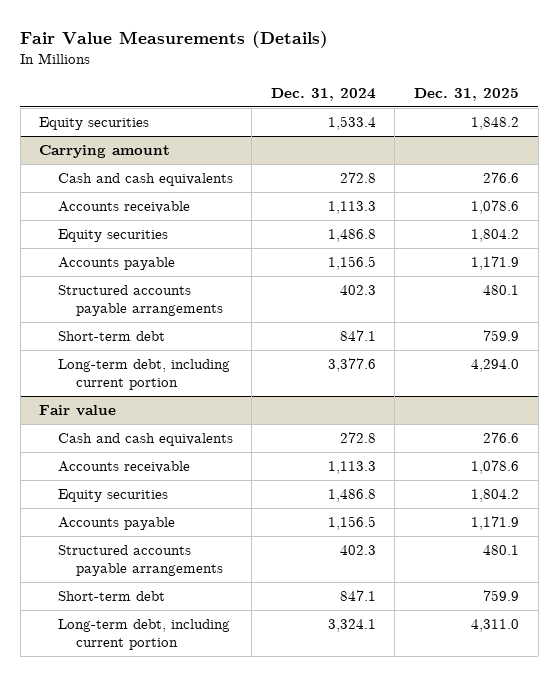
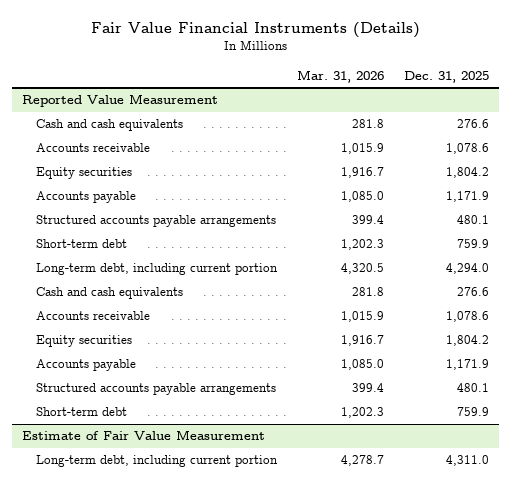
[20,30,329,48] Fair Value Measurements (Details) -> [90,21,420,38] Fair Value Financial Instruments (Details)
[270,88,376,102] Dec. 31, 2024 -> none
none -> [297,69,385,83] Mar. 31, 2026
[39,117,150,131] Equity securities -> none
[39,145,171,159] Carrying amount -> [22,94,219,108] Reported Value Measurement
[39,405,117,417] Fair value -> none
none -> [22,430,266,441] Estimate of Fair Value Measurement

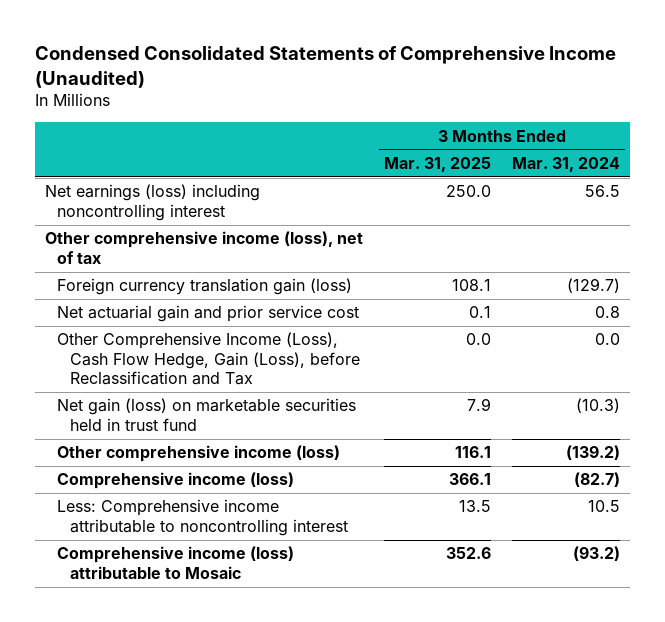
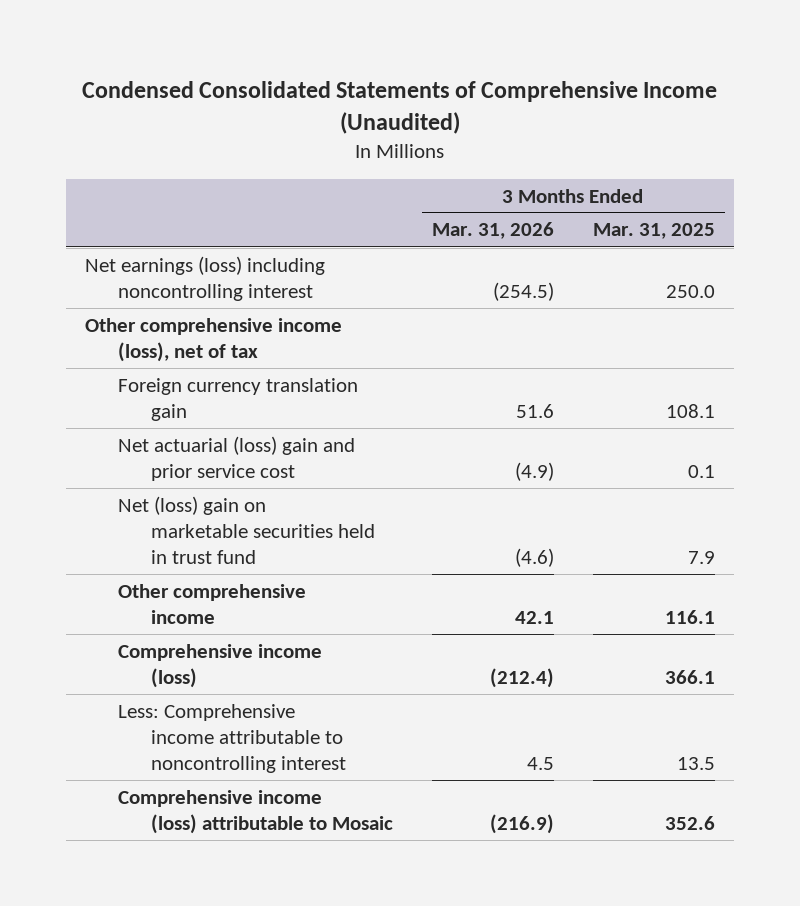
[511,156,620,172] Mar. 31, 2024 -> none
none -> [431,222,554,240] Mar. 31, 2026
[57,332,360,386] Other Comprehensive Income (Loss), Cash Flow Hedge, Gain (Loss), before Reclassification and Tax -> none
[57,278,353,296] Foreign currency translation gain (loss) -> [117,377,358,421] Foreign currency translation gain
[57,305,360,323] Net actuarial gain and prior service cost -> [117,435,355,481] Net actuarial (loss) gain and prior service cost
[57,398,357,431] Net gain (loss) on marketable securities held in trust fund -> [117,495,375,565] Net (loss) gain on marketable securities held in trust fund
[57,445,341,463] Other comprehensive income (loss) -> [117,583,306,624] Other comprehensive income

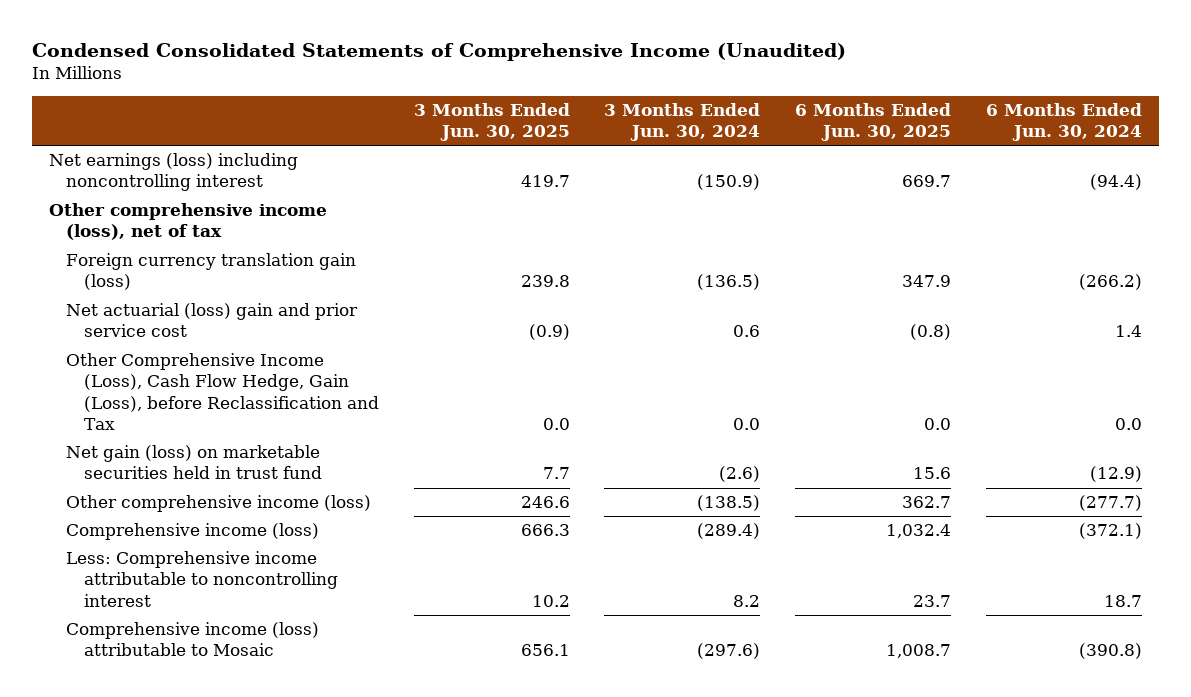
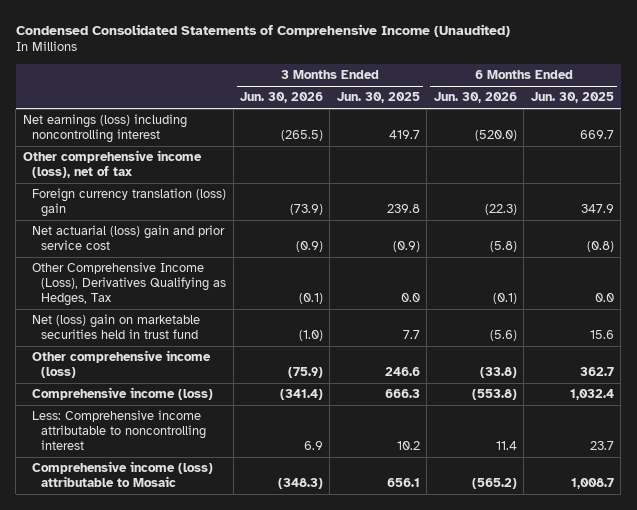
[604,102,761,142] 3 Months Ended Jun. 30, 2024 -> none
[985,102,1142,142] 6 Months Ended Jun. 30, 2024 -> none
none -> [240,92,324,104] Jun. 30, 2026
none -> [433,92,517,104] Jun. 30, 2026
[66,253,357,291] Foreign currency translation gain (loss) -> [31,188,226,218] Foreign currency translation (loss) gain
[66,353,379,430] Other Comprehensive Income (Loss), Cash Flow Hedge, Gain (Loss), before Reclassification and Tax -> none
none -> [31,262,227,307] Other Comprehensive Income (Loss), Derivatives Qualifying as Hedges, Tax
[66,445,322,480] Net gain (loss) on marketable securities held in trust fund -> [31,314,200,340] Net (loss) gain on marketable securities held in trust fund

